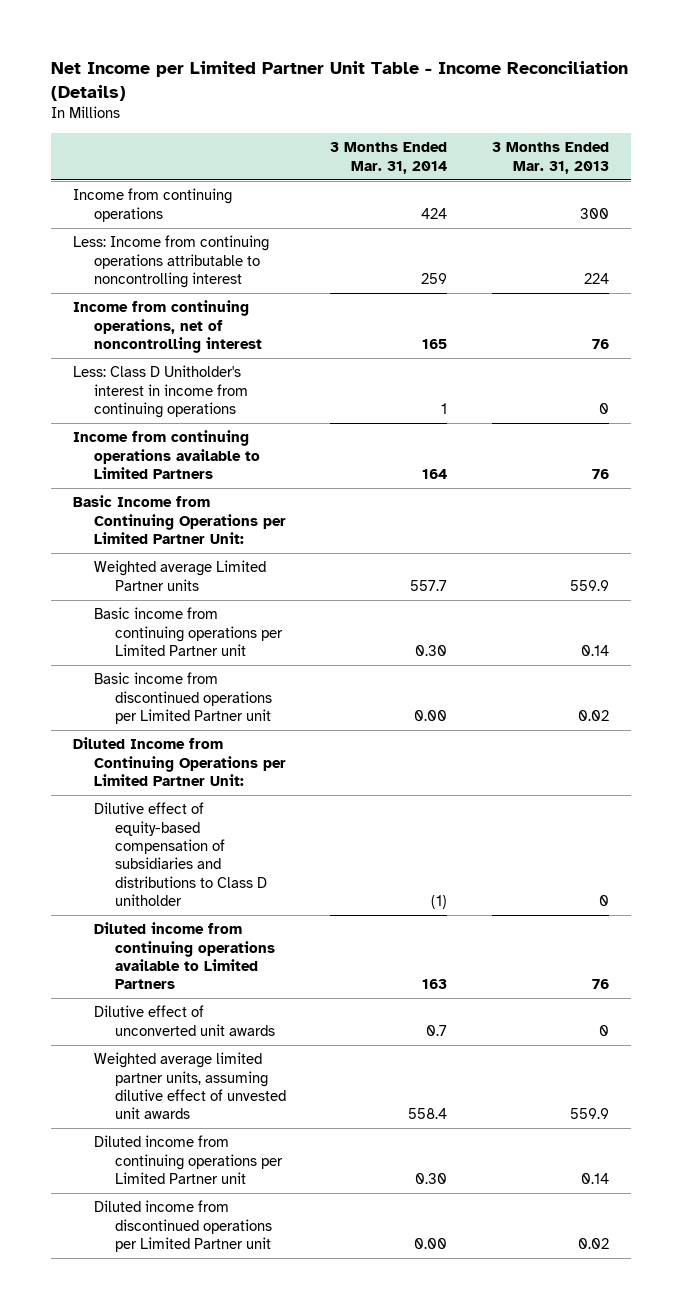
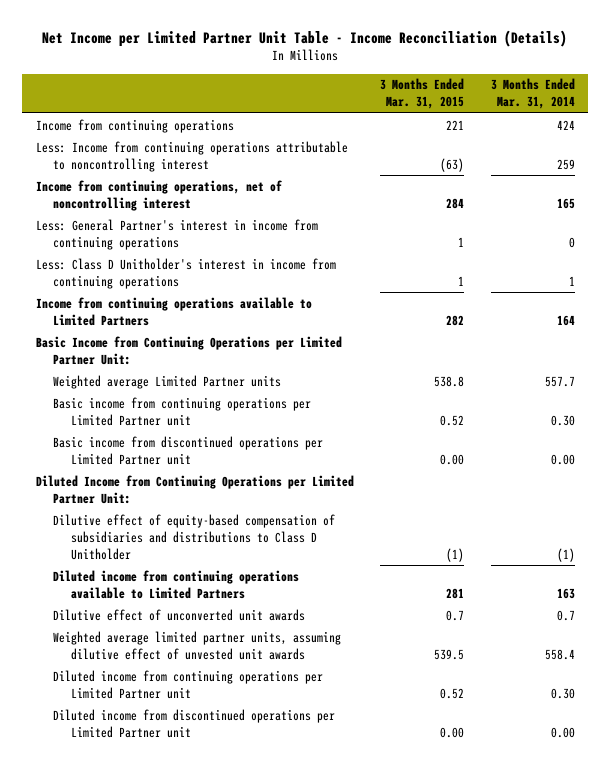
[491,142,609,174] 3 Months Ended Mar. 31, 2013 -> none
none -> [380,78,465,110] 3 Months Ended Mar. 31, 2015
none -> [35,218,318,250] Less: General Partner's interest in income from continuing operations
[94,802,267,907] Dilutive effect of equity-based compensation of subsidiaries and distributions to Class D unitholder -> [53,513,336,560] Dilutive effect of equity-based compensation of subsidiaries and distributions to Class D Unitholder

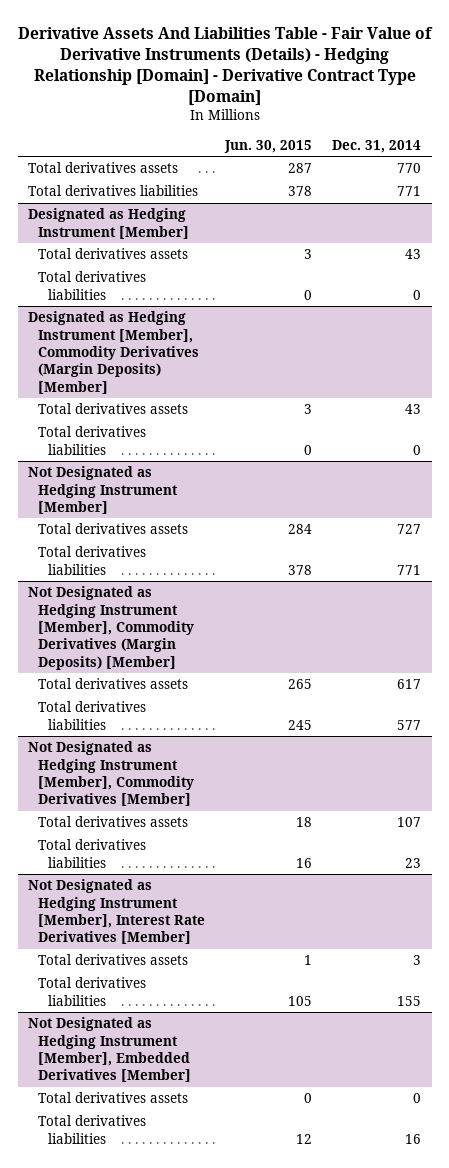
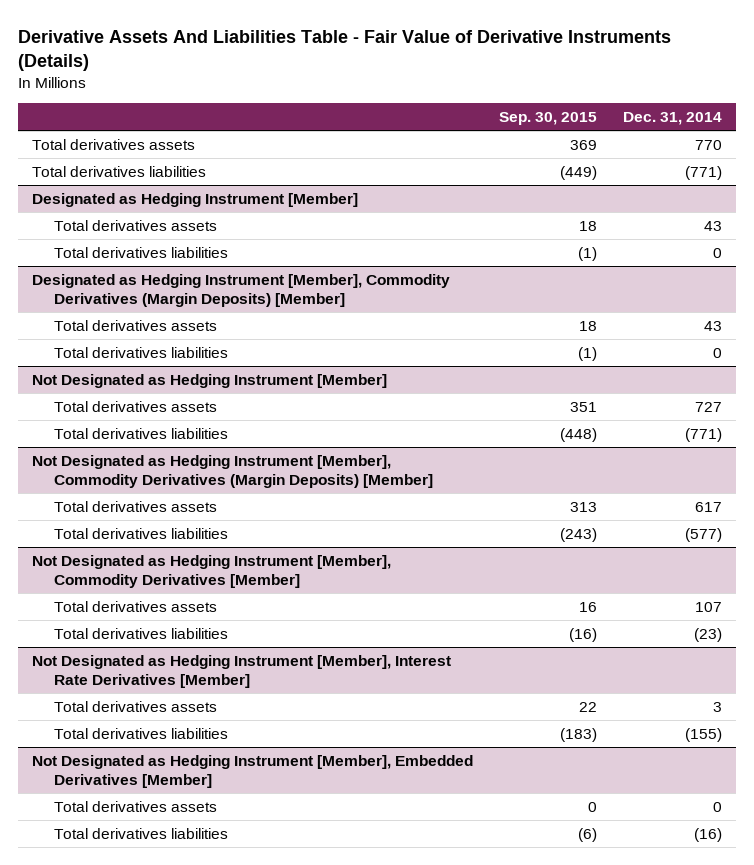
[17,26,433,106] Derivative Assets And Liabilities Table - Fair Value of Derivative Instruments (Details) - Hedging Relationship [Domain] - Derivative Contract Type [Domain] -> [18,29,672,71] Derivative Assets And Liabilities Table - Fair Value of Derivative Instruments (Details)
[224,139,313,153] Jun. 30, 2015 -> none
none -> [499,112,598,126] Sep. 30, 2015
[397,186,422,197] 771 -> [685,165,723,180] (771)
[397,564,422,575] 771 -> [685,427,723,442] (771)
[397,719,422,730] 577 -> [685,527,723,542] (577)
[405,857,422,868] 23 -> [694,627,723,642] (23)
[397,995,422,1006] 155 -> [685,727,723,742] (155)
[405,1133,422,1144] 16 -> [694,827,723,842] (16)

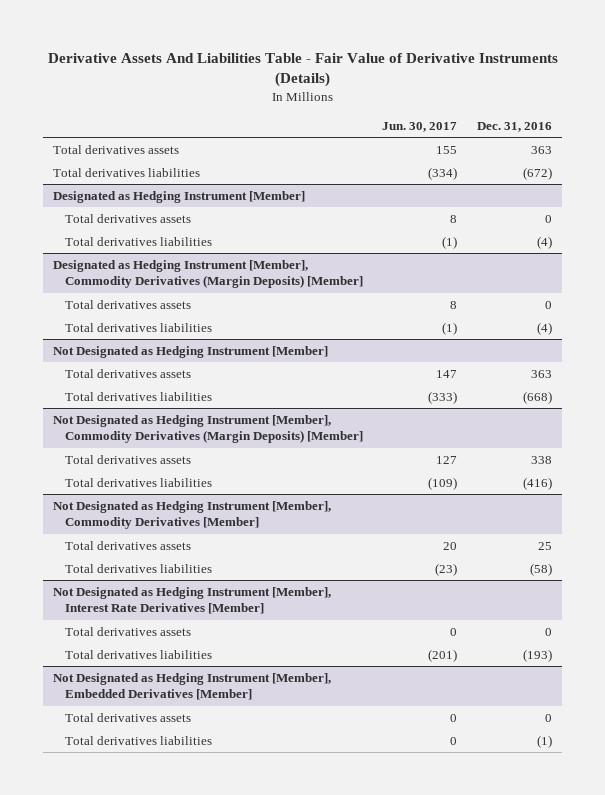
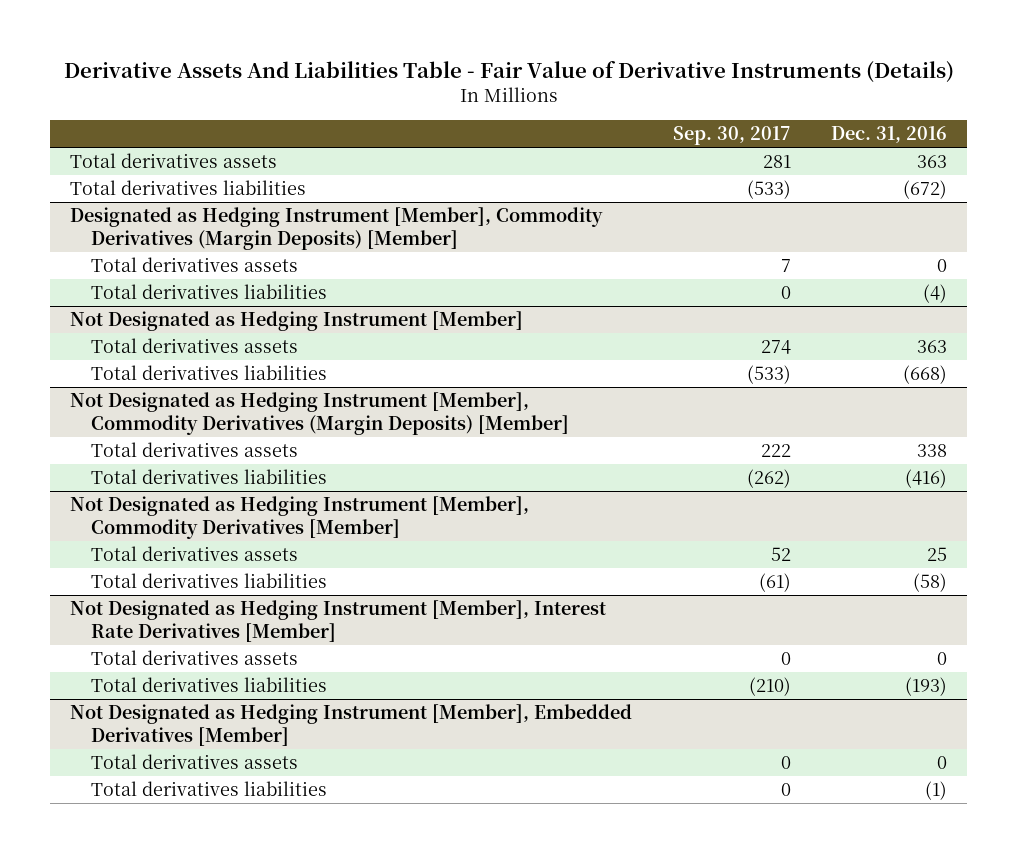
[382,121,458,132] Jun. 30, 2017 -> none
none -> [672,126,791,146] Sep. 30, 2017
[53,190,306,203] Designated as Hedging Instrument [Member] -> none
[64,213,191,223] Total derivatives assets -> none
[64,236,212,246] Total derivatives liabilities -> none

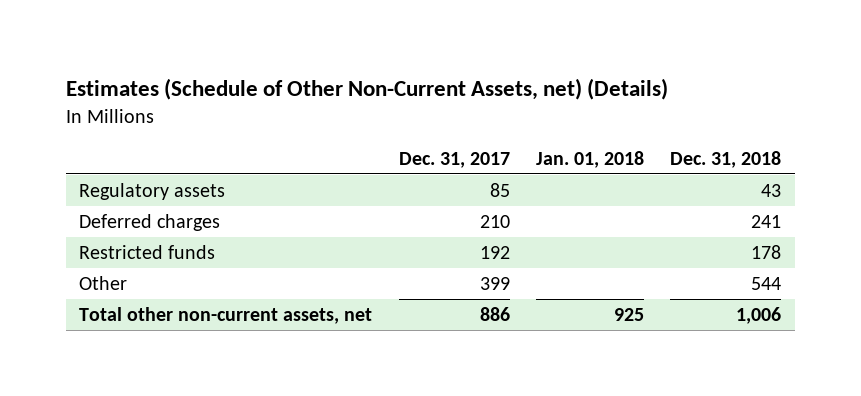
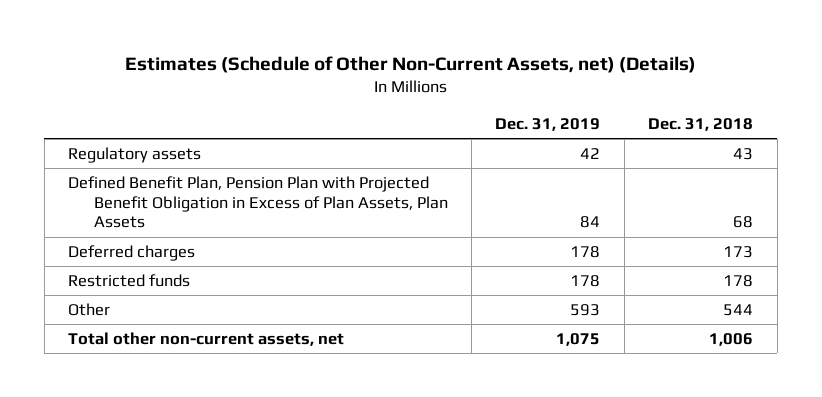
[398,151,510,168] Dec. 31, 2017 -> none
[536,150,645,168] Jan. 01, 2018 -> none
none -> [495,117,601,131] Dec. 31, 2019
none -> [68,176,448,229] Defined Benefit Plan, Pension Plan with Projected Benefit Obligation in Excess of Plan Assets, Plan Assets
[751,214,782,228] 241 -> [723,246,754,259] 173

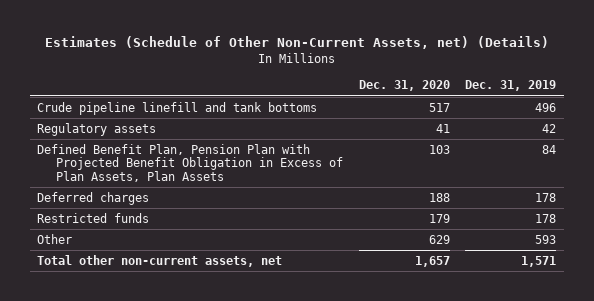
[648,117,754,131] Dec. 31, 2018 -> none
none -> [358,80,450,92] Dec. 31, 2020
none -> [37,101,318,115] Crude pipeline linefill and tank bottoms
[556,333,601,347] 1,075 -> [521,255,557,267] 1,571

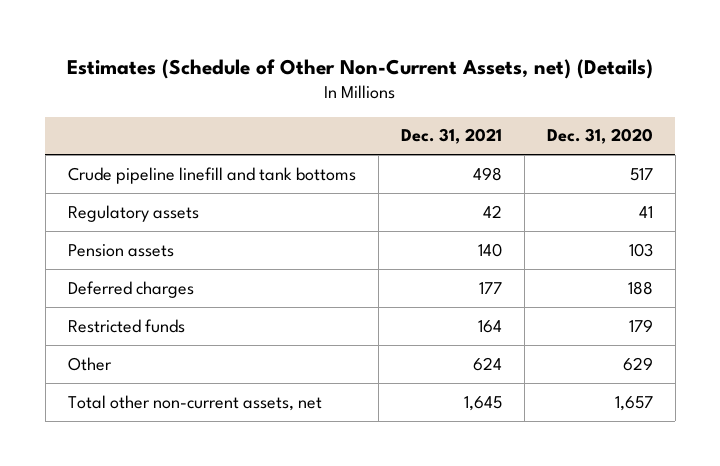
[465,80,557,92] Dec. 31, 2019 -> none
none -> [400,128,502,145] Dec. 31, 2021
[37,143,343,182] Defined Benefit Plan, Pension Plan with Projected Benefit Obligation in Excess of Plan Assets, Plan Assets -> [67,243,174,257] Pension assets

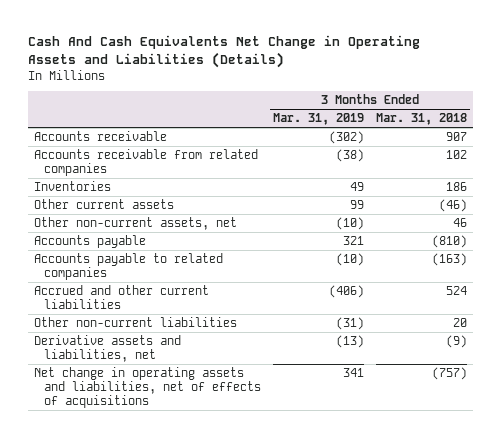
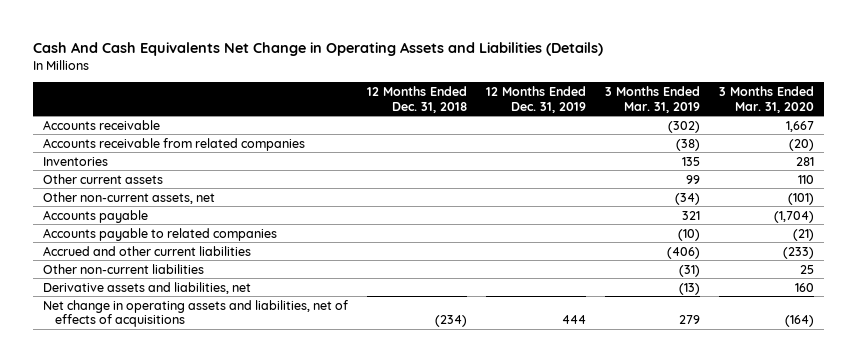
[376,113,468,126] Mar. 31, 2018 -> none
none -> [366,85,467,113] 12 Months Ended Dec. 31, 2018
none -> [485,85,586,113] 12 Months Ended Dec. 31, 2019
none -> [719,85,815,113] 3 Months Ended Mar. 31, 2020
[349,182,364,192] 49 -> [682,156,701,166] 135
[335,217,364,231] (10) -> [675,192,701,205] (34)
[342,368,364,378] 341 -> [679,315,701,325] 279

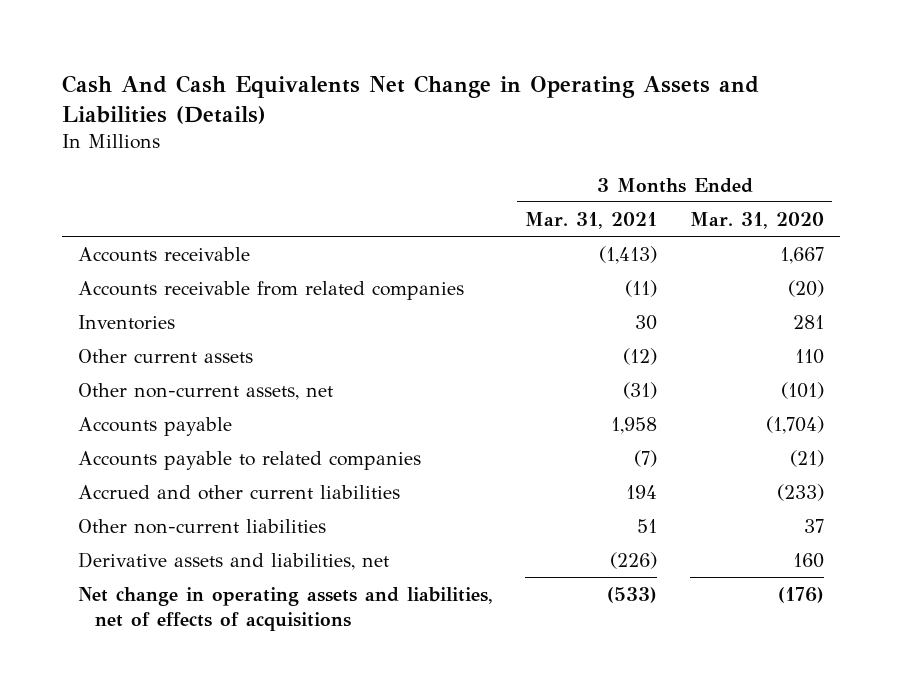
[366,85,467,113] 12 Months Ended Dec. 31, 2018 -> none
[485,85,586,113] 12 Months Ended Dec. 31, 2019 -> none
[605,85,701,113] 3 Months Ended Mar. 31, 2019 -> none
none -> [525,211,658,229] Mar. 31, 2021
[800,264,815,274] 25 -> [803,518,824,533] 37
[785,315,815,328] (164) -> [777,586,824,603] (176)

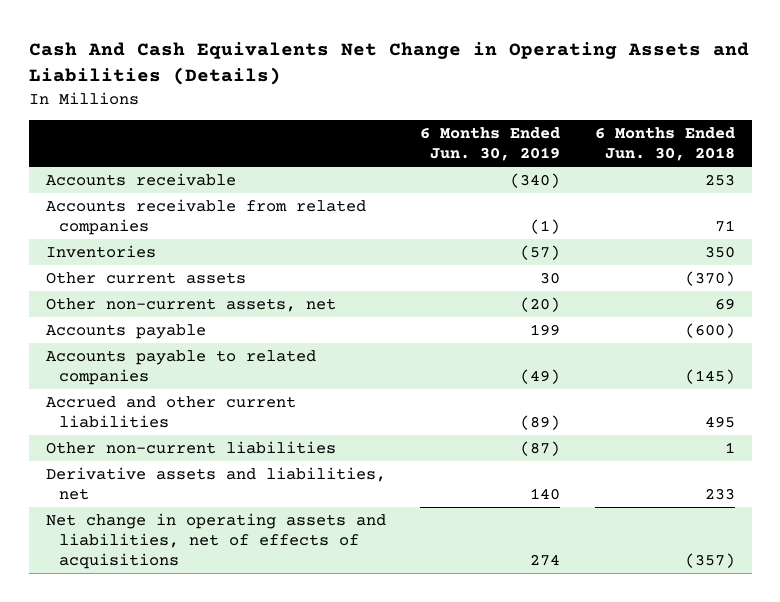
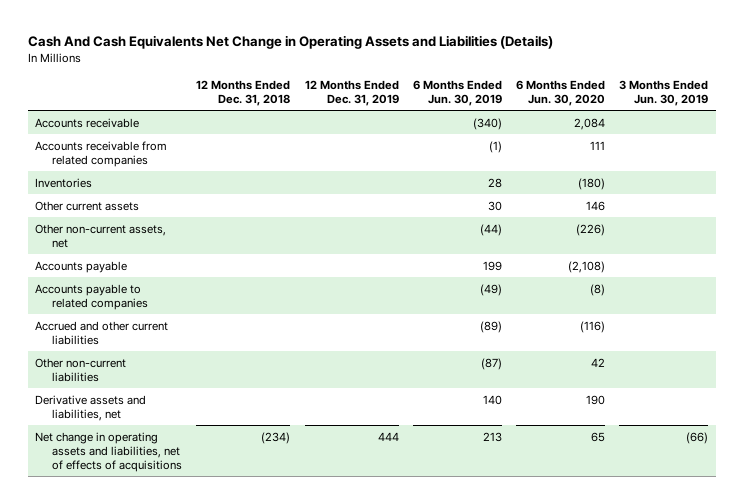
[594,127,735,162] 6 Months Ended Jun. 30, 2018 -> none
none -> [196,79,291,106] 12 Months Ended Dec. 31, 2018
none -> [304,79,399,106] 12 Months Ended Dec. 31, 2019
none -> [516,79,606,106] 6 Months Ended Jun. 30, 2020
none -> [619,79,709,106] 3 Months Ended Jun. 30, 2019
[520,244,561,260] (57) -> [487,177,502,188] 28
[520,296,561,312] (20) -> [479,223,502,236] (44)
[530,553,561,566] 274 -> [482,431,502,442] 213

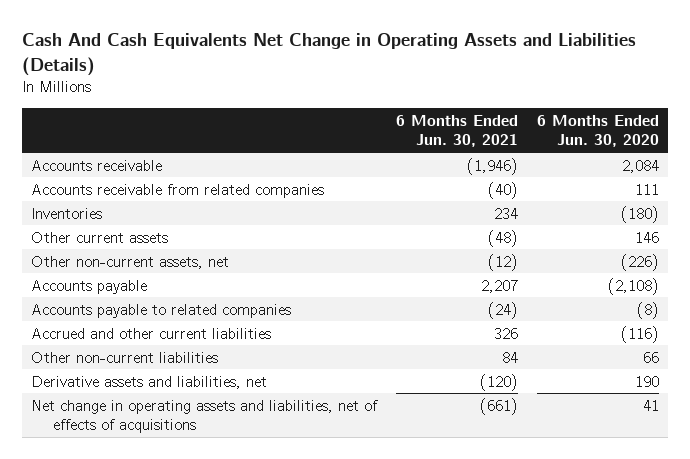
[196,79,291,106] 12 Months Ended Dec. 31, 2018 -> none
[304,79,399,106] 12 Months Ended Dec. 31, 2019 -> none
[412,79,502,106] 6 Months Ended Jun. 30, 2019 -> none
[619,79,709,106] 3 Months Ended Jun. 30, 2019 -> none
none -> [395,114,518,148] 6 Months Ended Jun. 30, 2021
[591,357,606,367] 42 -> [642,351,659,363] 66
[591,431,606,442] 65 -> [642,399,659,411] 41

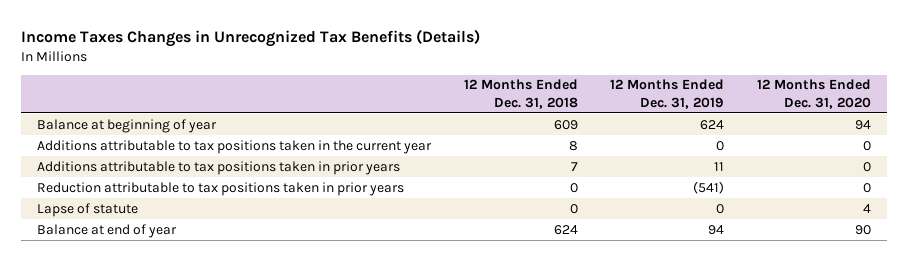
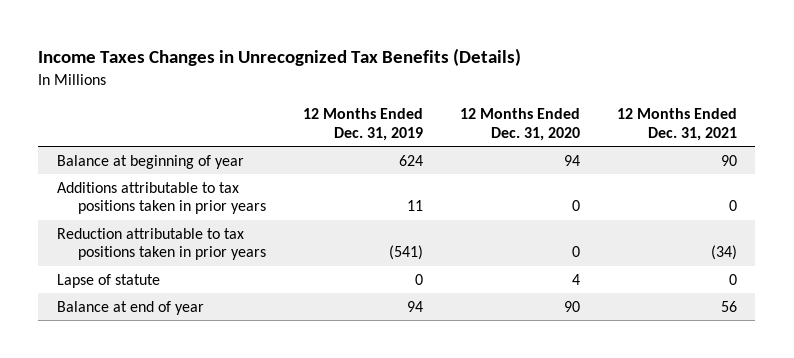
[463,79,578,109] 12 Months Ended Dec. 31, 2018 -> none
none -> [616,108,737,141] 12 Months Ended Dec. 31, 2021
[37,139,433,154] Additions attributable to tax positions taken in the current year -> none

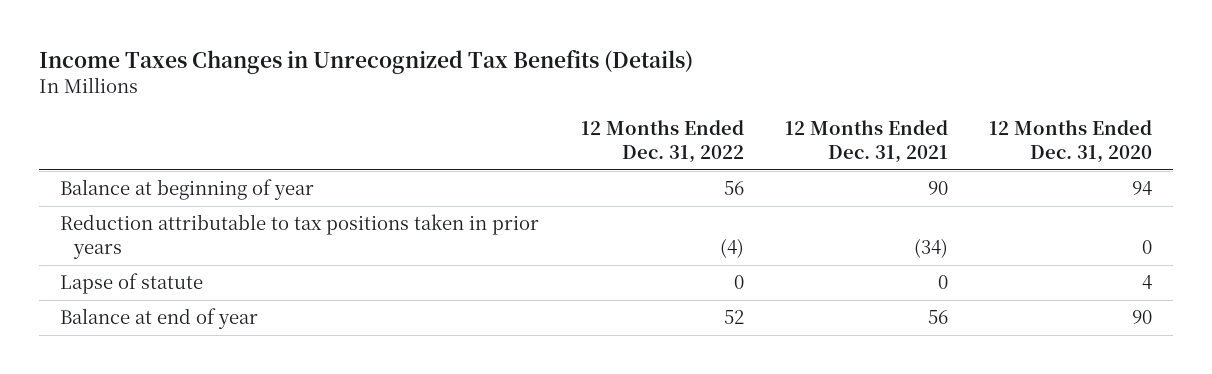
[302,108,423,141] 12 Months Ended Dec. 31, 2019 -> none
none -> [580,120,744,163] 12 Months Ended Dec. 31, 2022
[56,181,266,215] Additions attributable to tax positions taken in prior years -> none

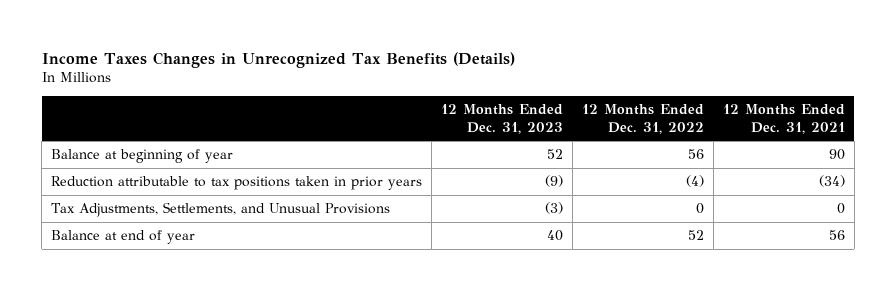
[989,120,1153,163] 12 Months Ended Dec. 31, 2020 -> none
none -> [441,104,564,134] 12 Months Ended Dec. 31, 2023
[60,273,204,295] Lapse of statute -> none
none -> [51,202,391,218] Tax Adjustments, Settlements, and Unusual Provisions

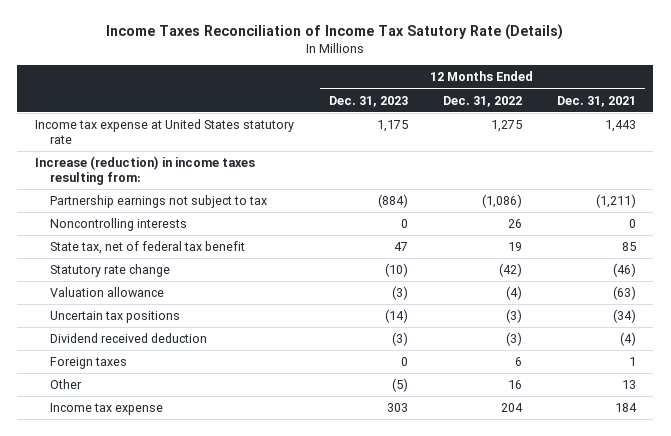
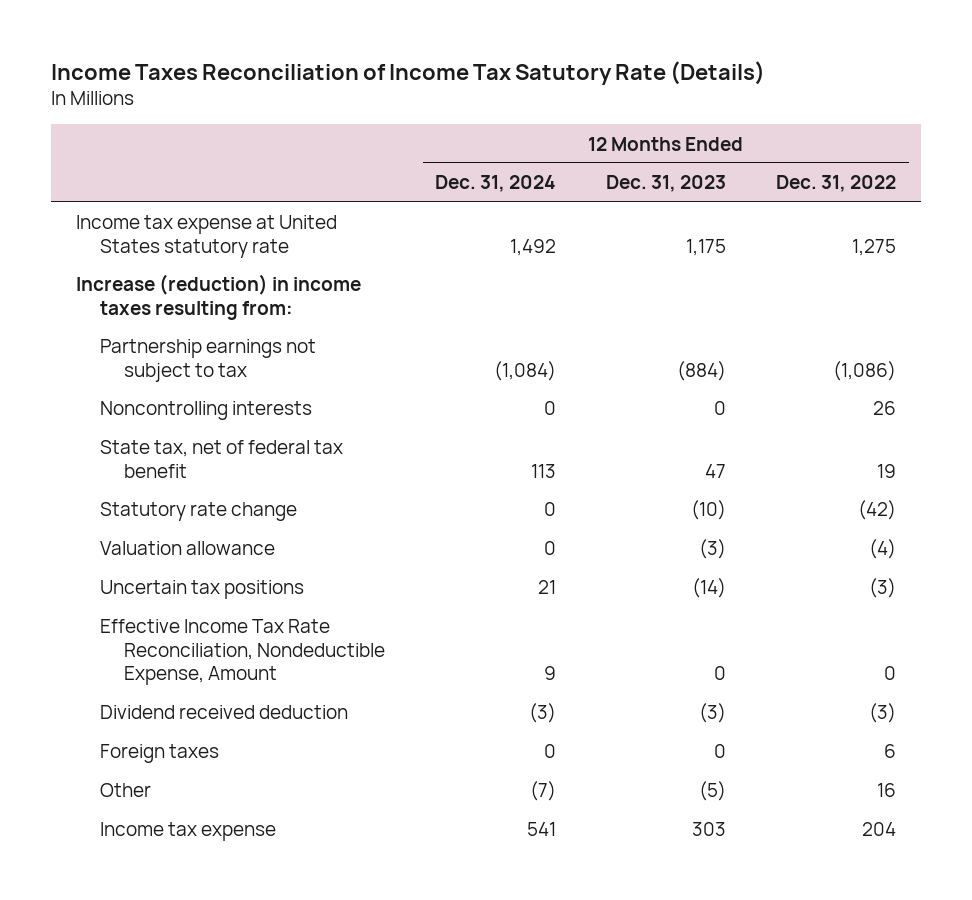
[556,95,636,107] Dec. 31, 2021 -> none
none -> [435,175,557,193] Dec. 31, 2024
none -> [99,619,386,686] Effective Income Tax Rate Reconciliation, Nondeductible Expense, Amount

